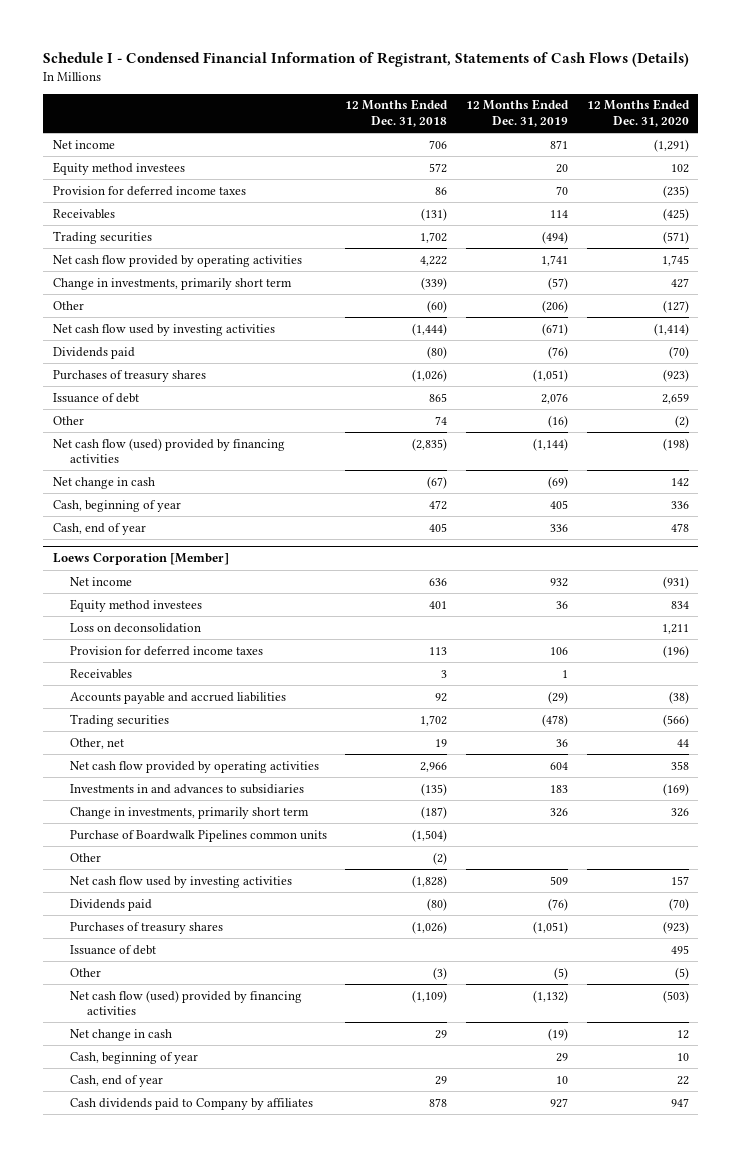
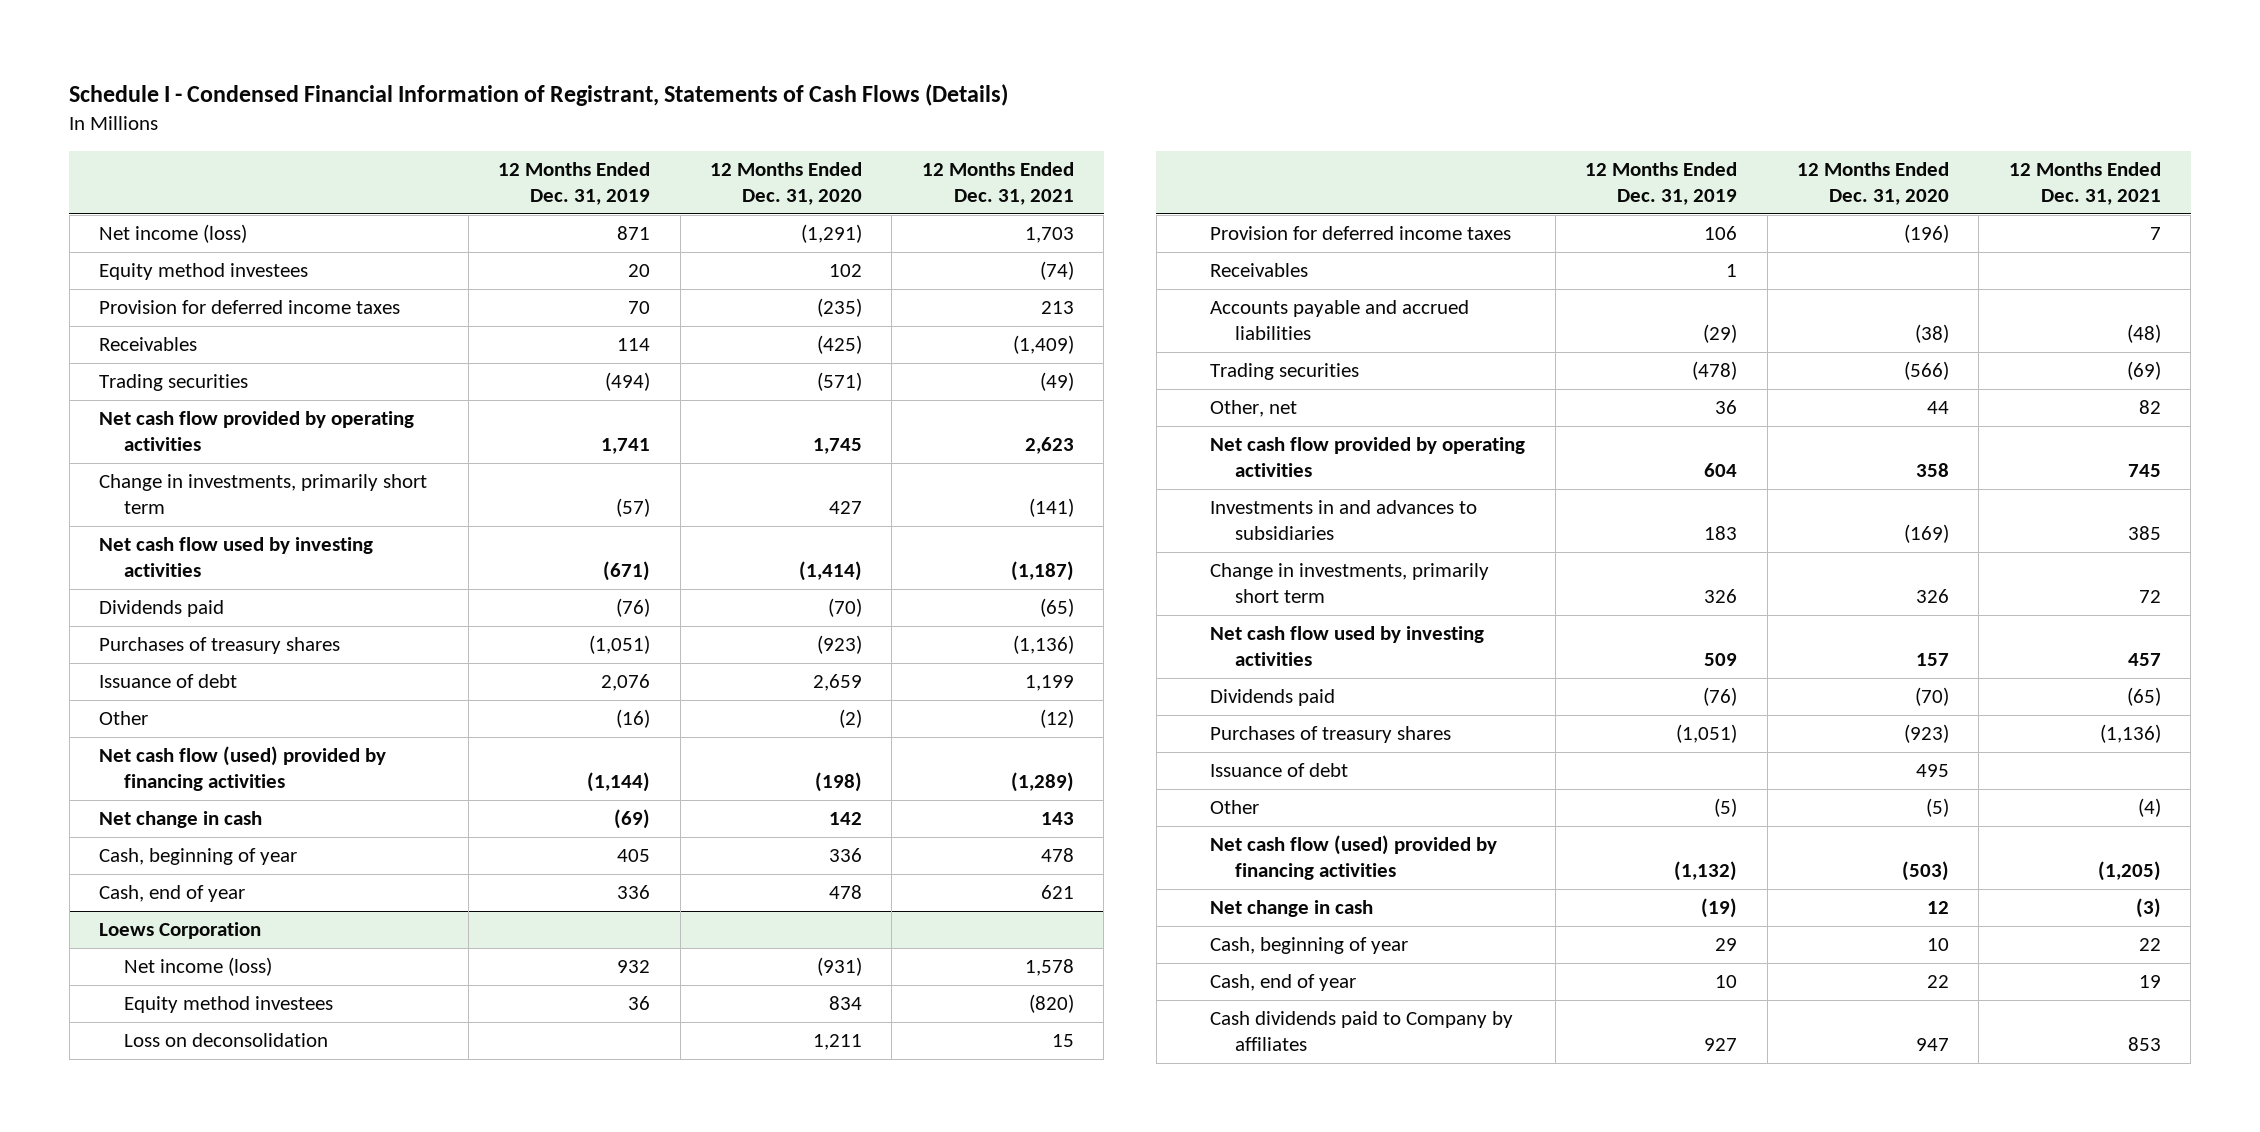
[345,99,449,127] 12 Months Ended Dec. 31, 2018 -> none
none -> [921,162,1074,206] 12 Months Ended Dec. 31, 2021
[52,139,115,149] Net income -> [99,224,248,244] Net income (loss)
[52,300,84,310] Other -> none
[52,553,229,566] Loews Corporation [Member] -> [99,922,262,940] Loews Corporation
[69,576,132,586] Net income -> [123,957,272,977] Net income (loss)
[69,829,327,842] Purchase of Boardwalk Pipelines common units -> none
[69,852,101,862] Other -> none

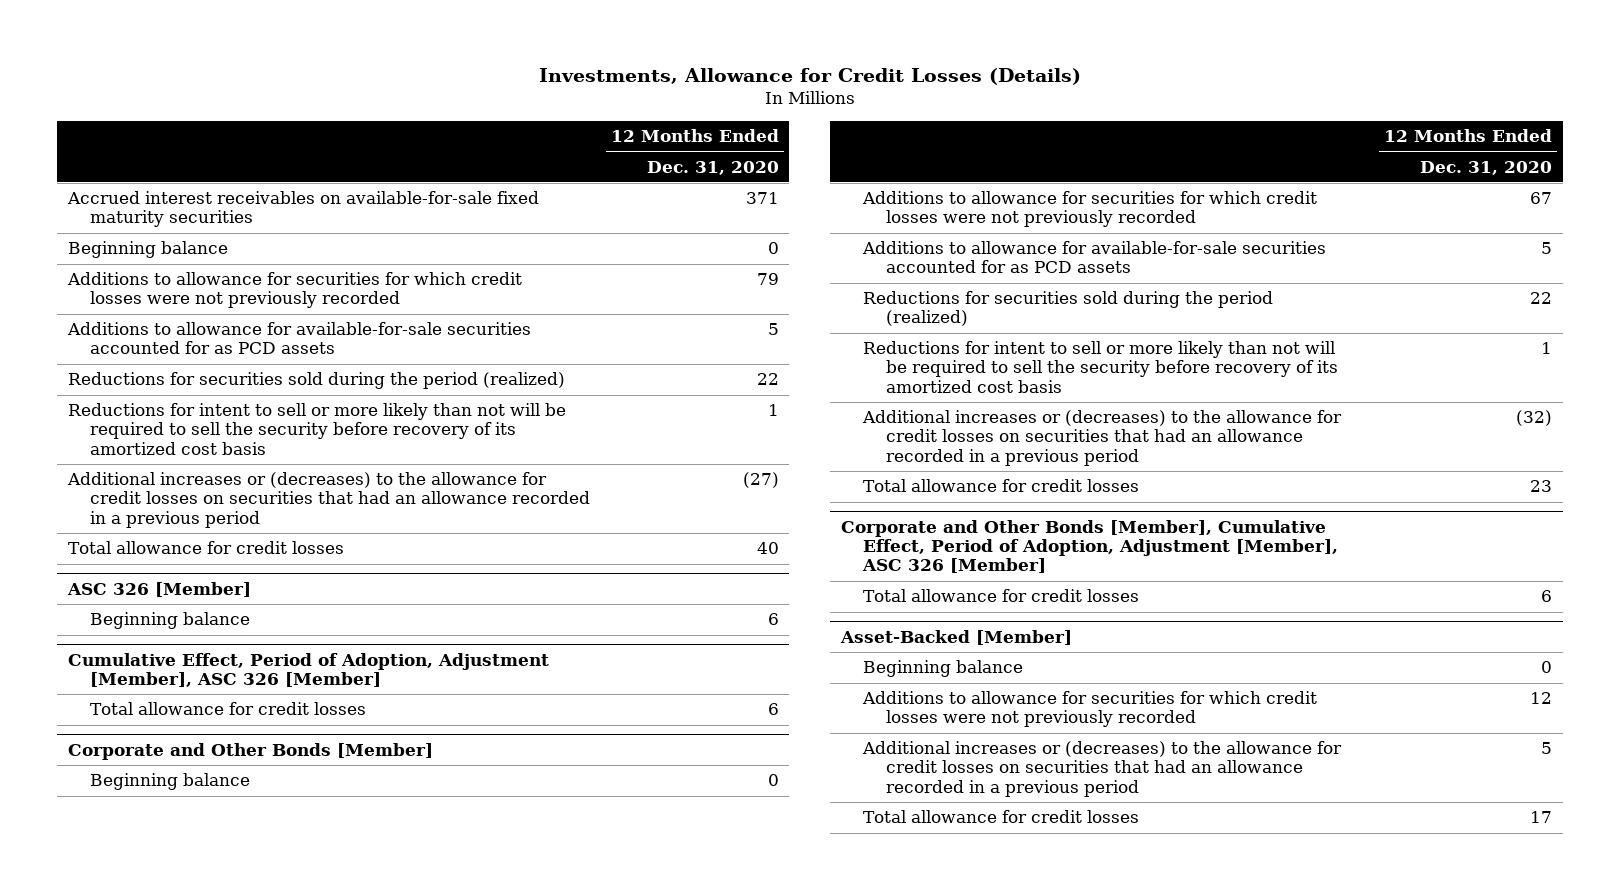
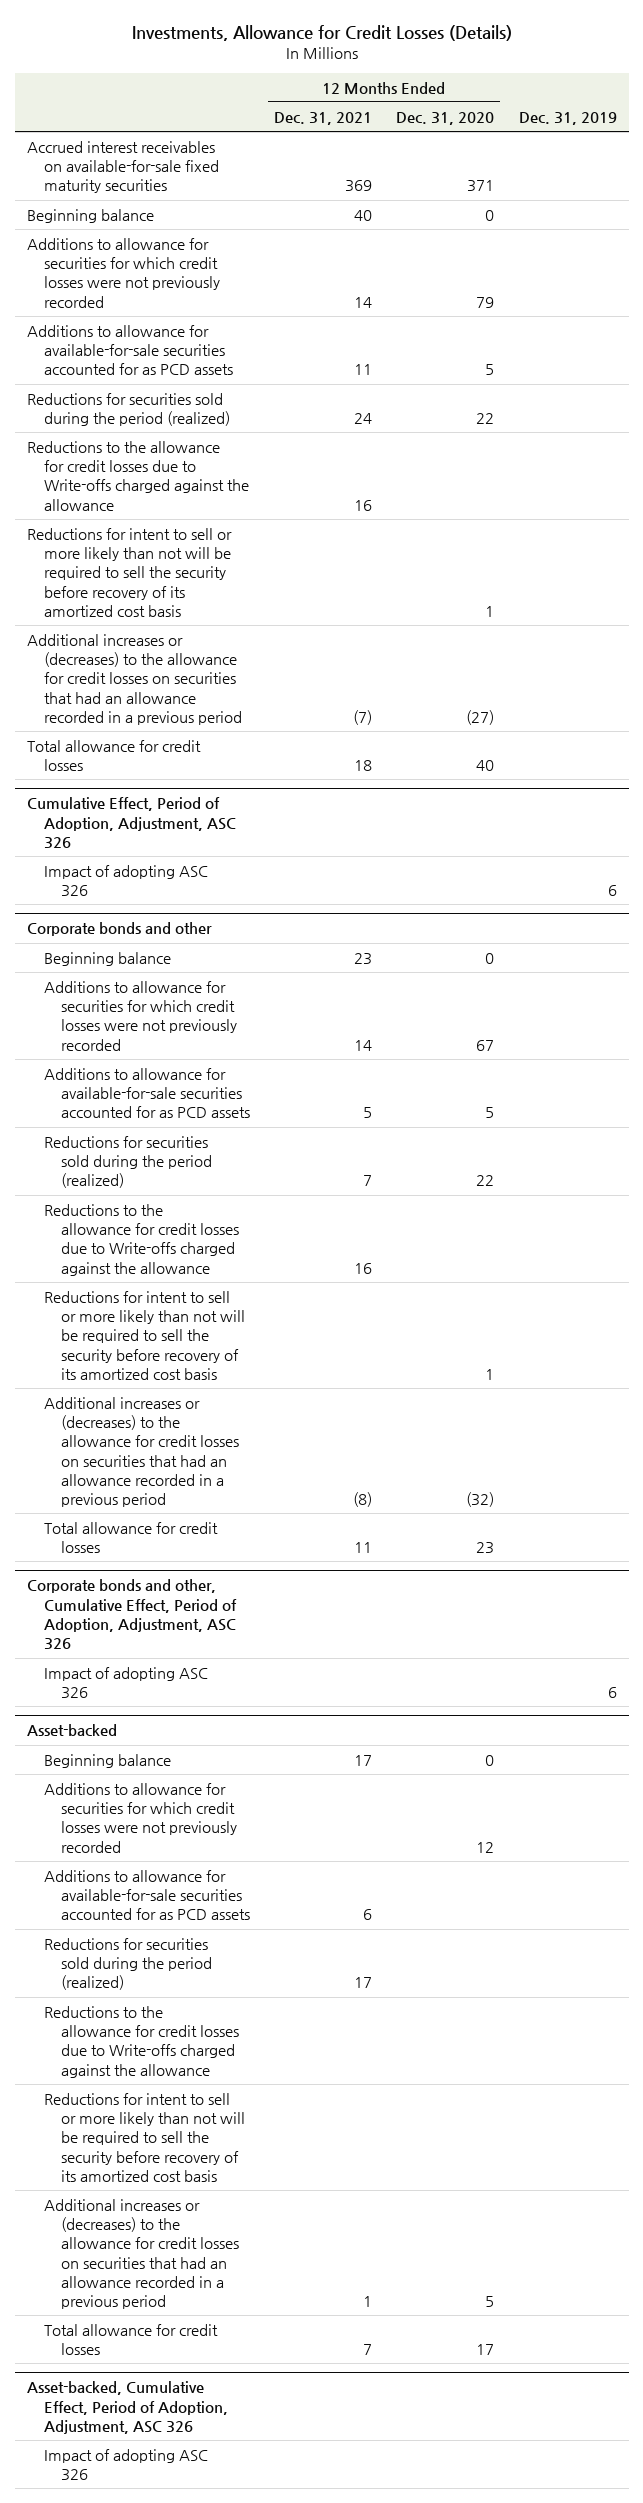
none -> [273,111,372,125] Dec. 31, 2021
none -> [518,111,617,125] Dec. 31, 2019
none -> [26,440,249,511] Reductions to the allowance for credit losses due to Write-offs charged against the allowance
[66,581,251,597] ASC 326 [Member] -> none
[90,612,251,630] Beginning balance -> none
[90,702,367,716] Total allowance for credit losses -> none
[67,652,549,688] Cumulative Effect, Period of Adoption, Adjustment [Member], ASC 326 [Member] -> [26,797,236,848] Cumulative Effect, Period of Adoption, Adjustment, ASC 326
none -> [43,864,208,898] Impact of adopting ASC 326
[67,742,433,760] Corporate and Other Bonds [Member] -> [26,922,212,937] Corporate bonds and other
none -> [43,1203,239,1276] Reductions to the allowance for credit losses due to Write-offs charged against the allowance
[863,589,1140,603] Total allowance for credit losses -> none
[840,519,1339,574] Corporate and Other Bonds [Member], Cumulative Effect, Period of Adoption, Adjustment [Member], ASC 326 [Member] -> [26,1579,237,1650] Corporate bonds and other, Cumulative Effect, Period of Adoption, Adjustment, ASC 326
none -> [43,1666,208,1700] Impact of adopting ASC 326
[839,629,1072,645] Asset-Backed [Member] -> [26,1724,117,1737] Asset-backed
none -> [43,1869,250,1921] Additions to allowance for available-for-sale securities accounted for as PCD assets
none -> [43,1937,212,1991] Reductions for securities sold during the period (realized)
none -> [43,2005,239,2078] Reductions to the allowance for credit losses due to Write-offs charged against the allowance
none -> [43,2092,245,2182] Reductions for intent to sell or more likely than not will be required to sell the security before recovery of its amortized cost basis
none -> [26,2381,228,2434] Asset-backed, Cumulative Effect, Period of Adoption, Adjustment, ASC 326
none -> [43,2448,208,2482] Impact of adopting ASC 326

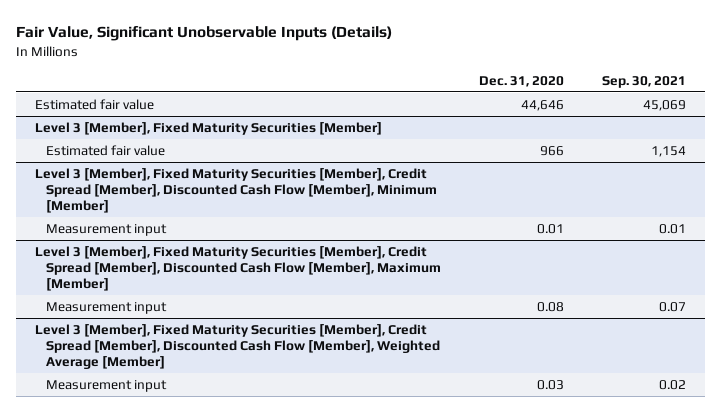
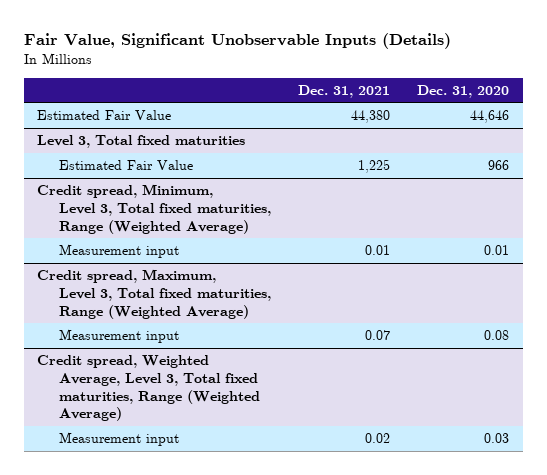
[602,75,687,88] Sep. 30, 2021 -> none
none -> [298,84,391,98] Dec. 31, 2021
[35,121,383,135] Level 3 [Member], Fixed Maturity Securities [Member] -> none
[35,167,437,213] Level 3 [Member], Fixed Maturity Securities [Member], Credit Spread [Member], Discounted Cash Flow [Member], Minimum [Member] -> none
[35,98,155,110] Estimated fair value -> [37,110,172,121] Estimated Fair Value
none -> [37,135,246,149] Level 3, Total fixed maturities
[45,144,165,156] Estimated fair value -> [59,160,194,171] Estimated Fair Value
none -> [37,184,272,234] Credit spread, Minimum, Level 3, Total fixed maturities, Range (Weighted Average)
[35,245,441,291] Level 3 [Member], Fixed Maturity Securities [Member], Credit Spread [Member], Discounted Cash Flow [Member], Maximum [Member] -> none
none -> [37,269,272,319] Credit spread, Maximum, Level 3, Total fixed maturities, Range (Weighted Average)
[35,323,440,369] Level 3 [Member], Fixed Maturity Securities [Member], Credit Spread [Member], Discounted Cash Flow [Member], Weighted Average [Member] -> none
none -> [37,355,261,422] Credit spread, Weighted Average, Level 3, Total fixed maturities, Range (Weighted Average)

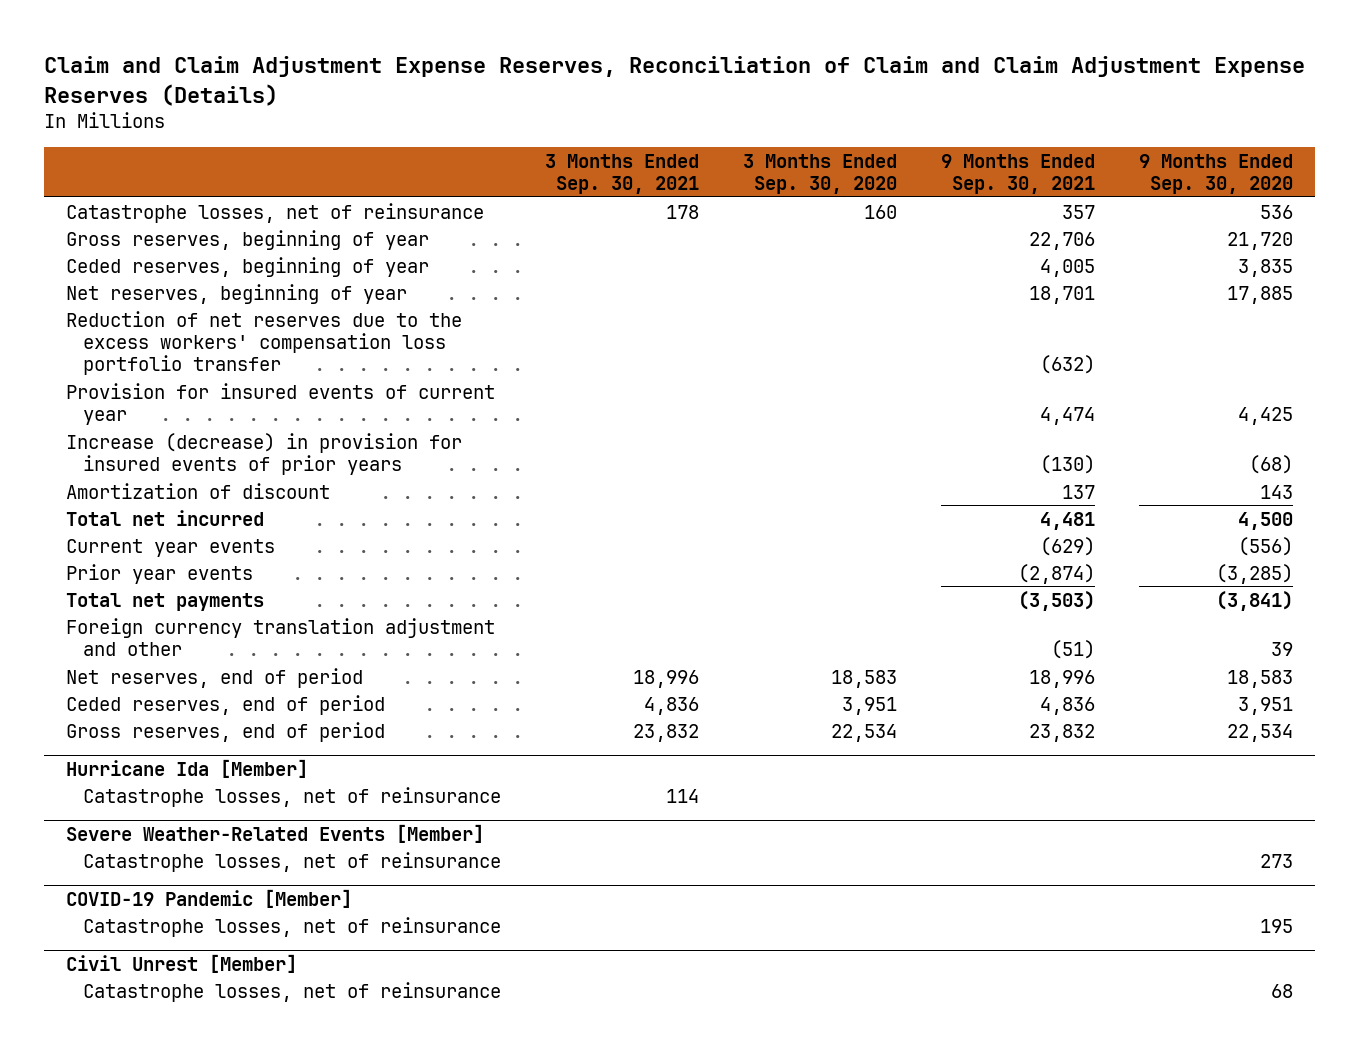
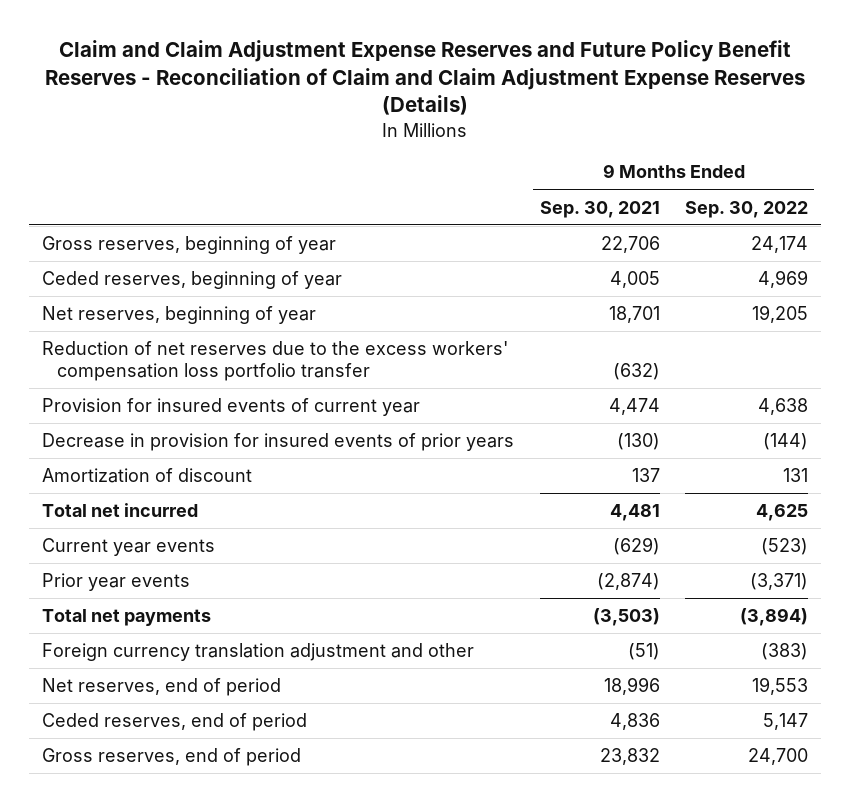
[43,56,1305,106] Claim and Claim Adjustment Expense Reserves, Reconciliation of Claim and Claim Adjustment Expense Reserves (Details) -> [45,40,806,116] Claim and Claim Adjustment Expense Reserves and Future Policy Benefit Reserves - Reconciliation of Claim and Claim Adjustment Expense Reserves (Details)
[545,153,700,195] 3 Months Ended Sep. 30, 2021 -> none
[743,153,898,195] 3 Months Ended Sep. 30, 2020 -> none
[1139,153,1294,195] 9 Months Ended Sep. 30, 2020 -> none
none -> [685,200,809,218] Sep. 30, 2022
[65,202,484,223] Catastrophe losses, net of reinsurance -> none
[65,432,462,475] Increase (decrease) in provision for insured events of prior years -> [42,433,515,452] Decrease in provision for insured events of prior years
[65,758,308,778] Hurricane Ida [Member] -> none
[82,786,501,807] Catastrophe losses, net of reinsurance -> none
[65,823,484,843] Severe Weather-Related Events [Member] -> none
[82,851,501,872] Catastrophe losses, net of reinsurance -> none
[65,888,352,908] COVID-19 Pandemic [Member] -> none
[82,916,501,937] Catastrophe losses, net of reinsurance -> none
[65,953,297,973] Civil Unrest [Member] -> none
[82,981,501,1002] Catastrophe losses, net of reinsurance -> none

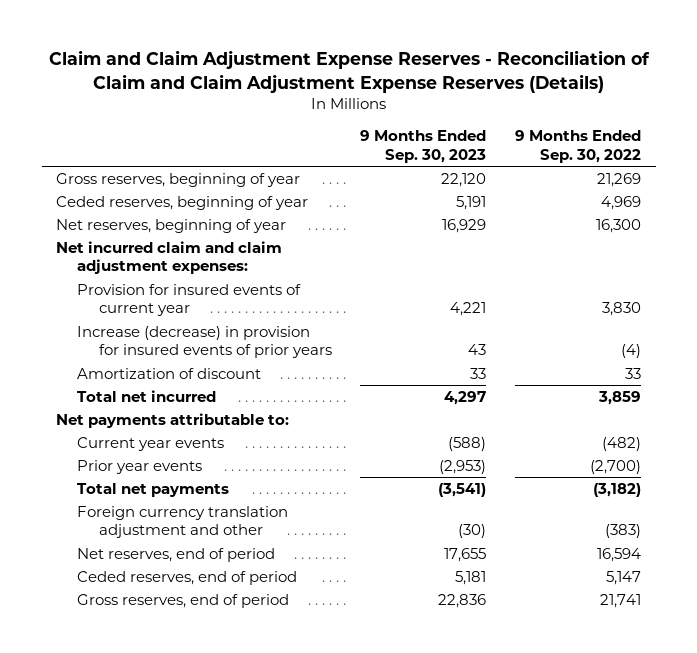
[45,40,806,116] Claim and Claim Adjustment Expense Reserves and Future Policy Benefit Reserves - Reconciliation of Claim and Claim Adjustment Expense Reserves (Details) -> [48,50,650,93] Claim and Claim Adjustment Expense Reserves - Reconciliation of Claim and Claim Adjustment Expense Reserves (Details)
[539,200,660,218] Sep. 30, 2021 -> none
none -> [360,130,487,163] 9 Months Ended Sep. 30, 2023
[751,236,809,254] 24,174 -> [597,172,642,187] 21,269
[42,341,509,382] Reduction of net reserves due to the excess workers' compensation loss portfolio transfer -> none
[752,305,809,324] 19,205 -> [596,218,642,233] 16,300
none -> [56,240,283,275] Net incurred claim and claim adjustment expenses:
[758,398,809,416] 4,638 -> [602,302,642,317] 3,830
[42,433,515,452] Decrease in provision for insured events of prior years -> [77,325,332,359] Increase (decrease) in provision for insured events of prior years
[763,433,809,451] (144) -> [621,344,642,359] (4)
[783,468,809,483] 131 -> [625,367,642,379] 33
[756,504,809,522] 4,625 -> [598,390,642,405] 3,859
none -> [56,412,290,428] Net payments attributable to:
[761,538,809,556] (523) -> [602,436,642,451] (482)
[750,573,809,591] (3,371) -> [590,459,642,474] (2,700)
[740,608,809,627] (3,894) -> [593,482,642,497] (3,182)
[752,677,809,696] 19,553 -> [597,547,642,562] 16,594
[748,748,809,766] 24,700 -> [600,593,642,608] 21,741

